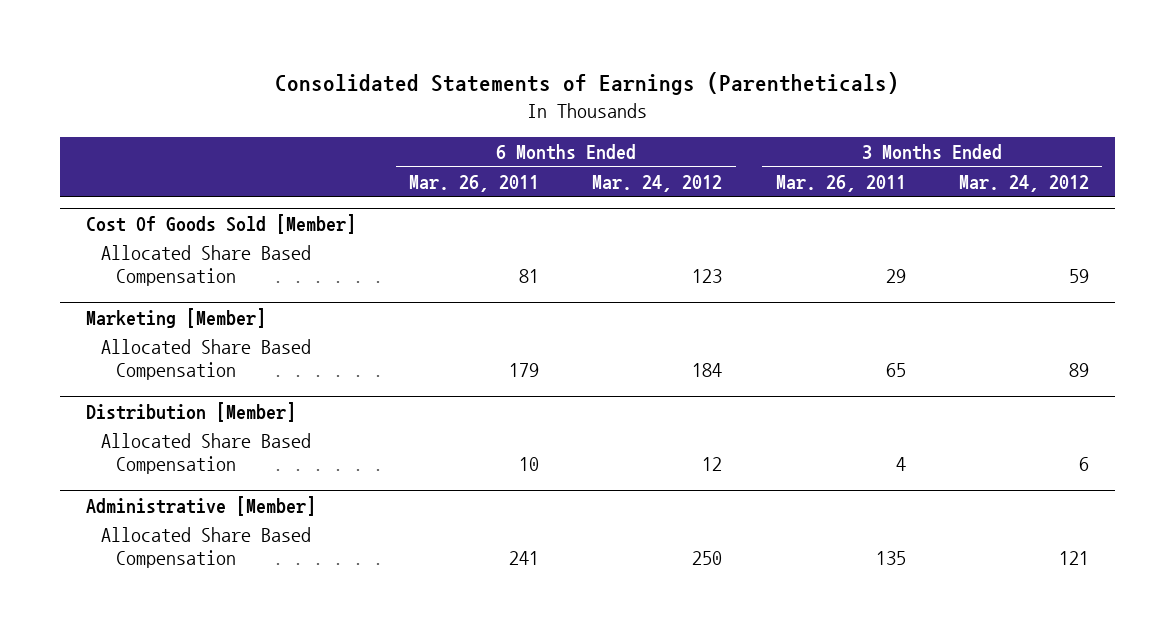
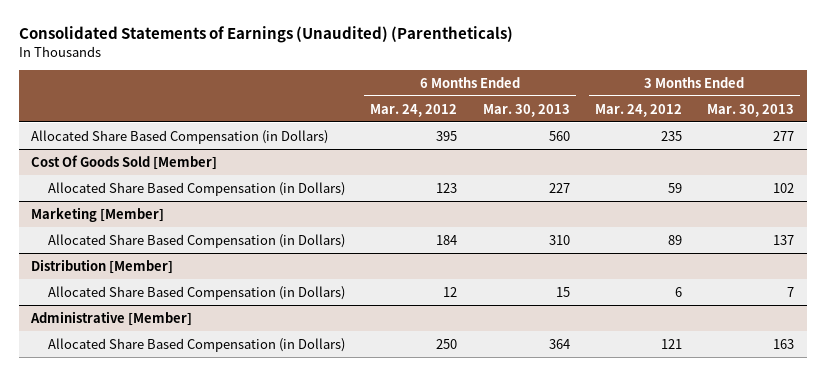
[275,72,900,96] Consolidated Statements of Earnings (Parentheticals) -> [18,26,513,44] Consolidated Statements of Earnings (Unaudited) (Parentheticals)
[409,174,540,192] Mar. 26, 2011 -> none
[775,174,906,192] Mar. 26, 2011 -> none
none -> [482,103,570,117] Mar. 30, 2013
none -> [706,103,794,117] Mar. 30, 2013
none -> [31,129,329,144] Allocated Share Based Compensation (in Dollars)
[101,245,312,287] Allocated Share Based Compensation -> [48,181,346,196] Allocated Share Based Compensation (in Dollars)
[101,339,312,381] Allocated Share Based Compensation -> [48,233,346,248] Allocated Share Based Compensation (in Dollars)
[101,433,312,475] Allocated Share Based Compensation -> [48,285,346,300] Allocated Share Based Compensation (in Dollars)
[101,527,312,569] Allocated Share Based Compensation -> [48,337,346,352] Allocated Share Based Compensation (in Dollars)

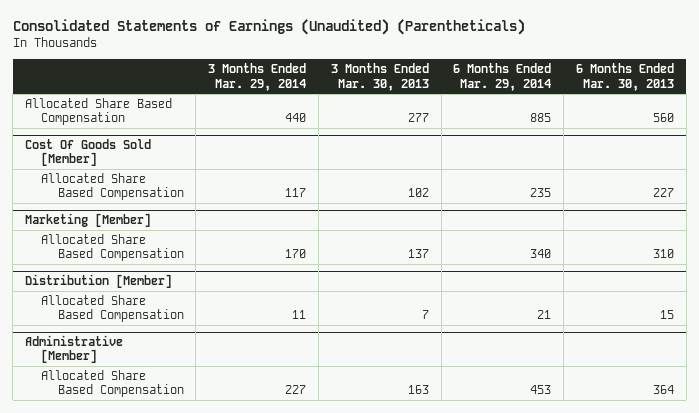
[370,103,458,117] Mar. 24, 2012 -> none
[594,103,682,117] Mar. 24, 2012 -> none
none -> [208,63,307,91] 3 Months Ended Mar. 29, 2014
none -> [453,63,552,91] 6 Months Ended Mar. 29, 2014
[31,129,329,144] Allocated Share Based Compensation (in Dollars) -> [25,97,173,126] Allocated Share Based Compensation
[48,181,346,196] Allocated Share Based Compensation (in Dollars) -> [41,172,184,201] Allocated Share Based Compensation
[48,233,346,248] Allocated Share Based Compensation (in Dollars) -> [41,233,184,262] Allocated Share Based Compensation
[48,285,346,300] Allocated Share Based Compensation (in Dollars) -> [41,294,184,323] Allocated Share Based Compensation
[48,337,346,352] Allocated Share Based Compensation (in Dollars) -> [41,369,184,398] Allocated Share Based Compensation

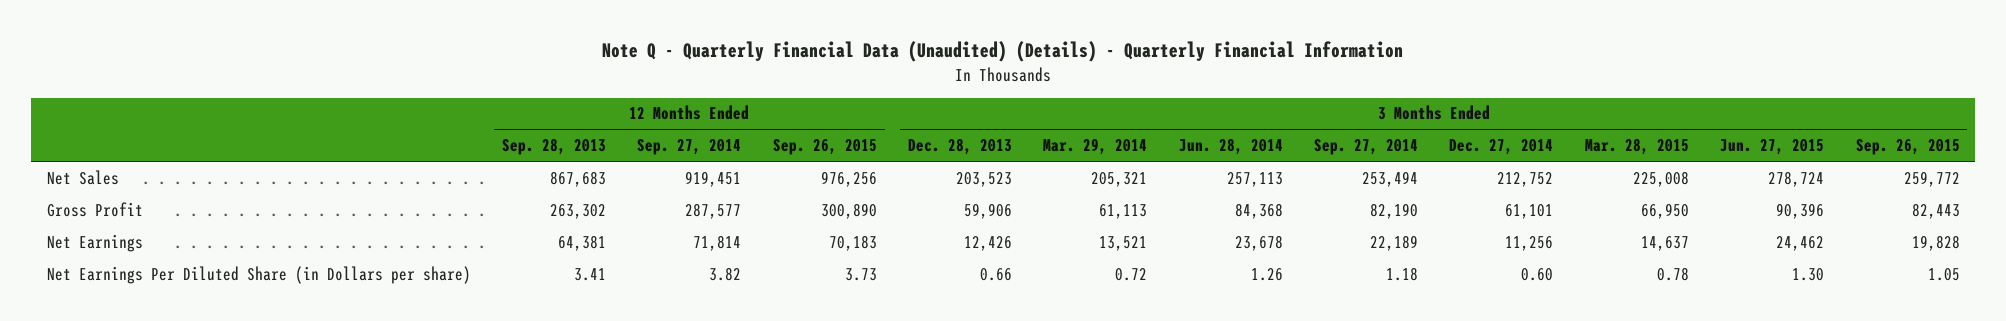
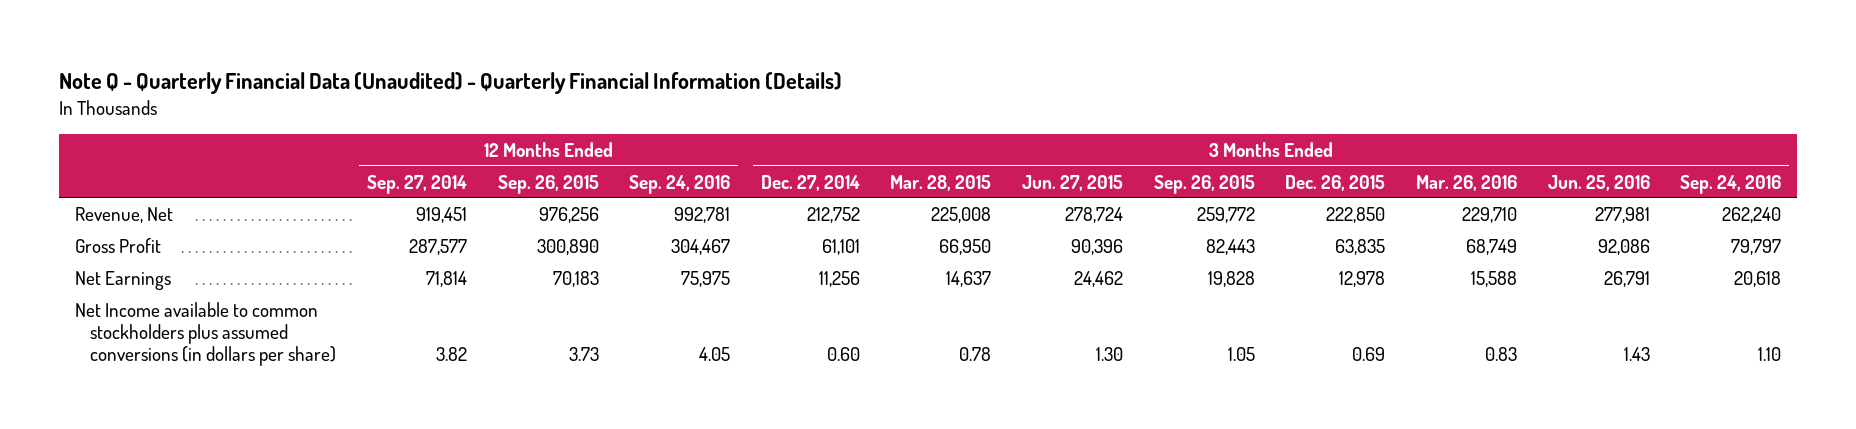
[602,41,1404,63] Note Q - Quarterly Financial Data (Unaudited) (Details) - Quarterly Financial Information -> [59,72,843,95] Note Q - Quarterly Financial Data (Unaudited) - Quarterly Financial Information (Details)
[501,138,606,156] Sep. 28, 2013 -> none
[908,138,1013,156] Dec. 28, 2013 -> none
[1043,138,1148,156] Mar. 29, 2014 -> none
[1178,138,1283,156] Jun. 28, 2014 -> none
[1314,139,1419,156] Sep. 27, 2014 -> none
none -> [629,174,731,194] Sep. 24, 2016
none -> [1285,174,1386,191] Dec. 26, 2015
none -> [1416,174,1518,191] Mar. 26, 2016
none -> [1547,174,1650,191] Jun. 25, 2016
none -> [1680,174,1782,194] Sep. 24, 2016
[46,169,119,185] Net Sales -> [74,206,173,223] Revenue, Net
[46,265,471,284] Net Earnings Per Diluted Share (in Dollars per share) -> [74,301,337,367] Net Income available to common stockholders plus assumed conversions (in dollars per share)

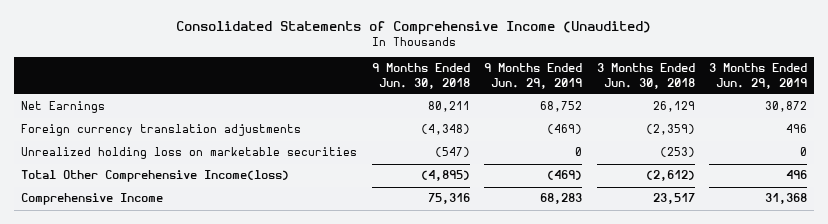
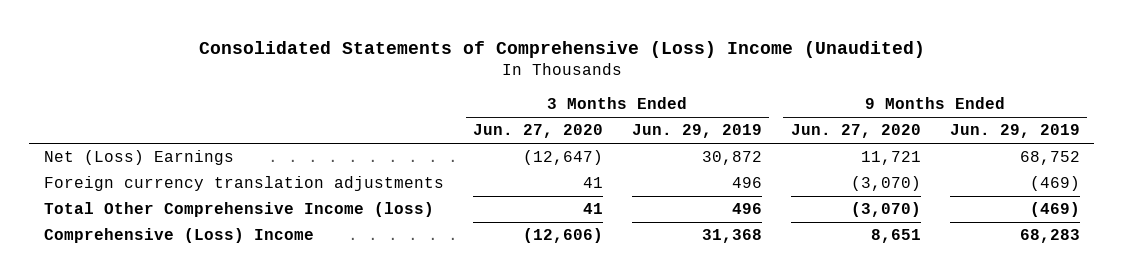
[176,21,652,36] Consolidated Statements of Comprehensive Income (Unaudited) -> [198,40,925,58] Consolidated Statements of Comprehensive (Loss) Income (Unaudited)
[371,63,470,89] 9 Months Ended Jun. 30, 2018 -> none
[596,63,695,89] 3 Months Ended Jun. 30, 2018 -> none
none -> [472,124,603,139] Jun. 27, 2020
none -> [790,124,921,139] Jun. 27, 2020
[21,101,106,114] Net Earnings -> [43,150,234,166] Net (Loss) Earnings
[21,147,358,160] Unrealized holding loss on marketable securities -> none
[21,170,290,183] Total Other Comprehensive Income(loss) -> [43,202,434,218] Total Other Comprehensive Income (loss)
[21,193,164,206] Comprehensive Income -> [43,228,314,244] Comprehensive (Loss) Income

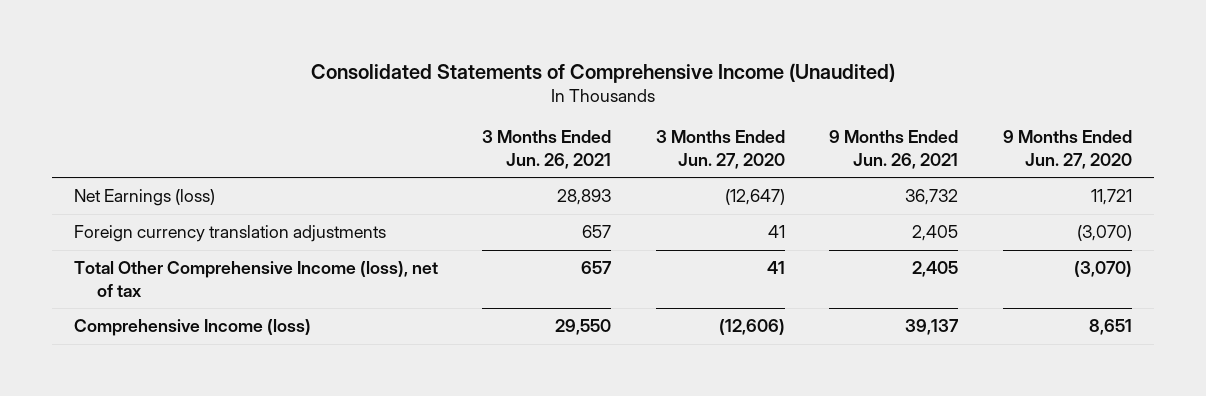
[198,40,925,58] Consolidated Statements of Comprehensive (Loss) Income (Unaudited) -> [310,62,895,83] Consolidated Statements of Comprehensive Income (Unaudited)
[631,124,762,139] Jun. 29, 2019 -> none
[949,124,1080,139] Jun. 29, 2019 -> none
none -> [482,130,612,169] 3 Months Ended Jun. 26, 2021
none -> [829,130,959,169] 9 Months Ended Jun. 26, 2021
[43,150,234,166] Net (Loss) Earnings -> [73,189,215,207] Net Earnings (loss)
[43,202,434,218] Total Other Comprehensive Income (loss) -> [73,261,438,297] Total Other Comprehensive Income (loss), net of tax
[43,228,314,244] Comprehensive (Loss) Income -> [73,319,311,337] Comprehensive Income (loss)

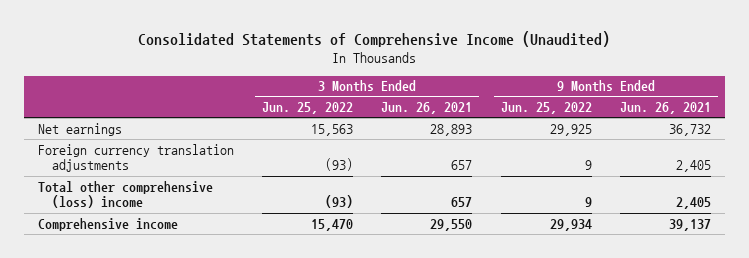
[655,130,785,169] 3 Months Ended Jun. 27, 2020 -> none
[1002,130,1132,169] 9 Months Ended Jun. 27, 2020 -> none
none -> [262,102,354,115] Jun. 25, 2022
none -> [500,102,592,115] Jun. 25, 2022
[73,189,215,207] Net Earnings (loss) -> [37,122,122,136] Net earnings
[73,261,438,297] Total Other Comprehensive Income (loss), net of tax -> [37,180,213,209] Total other comprehensive (loss) income
[73,319,311,337] Comprehensive Income (loss) -> [37,217,178,231] Comprehensive income

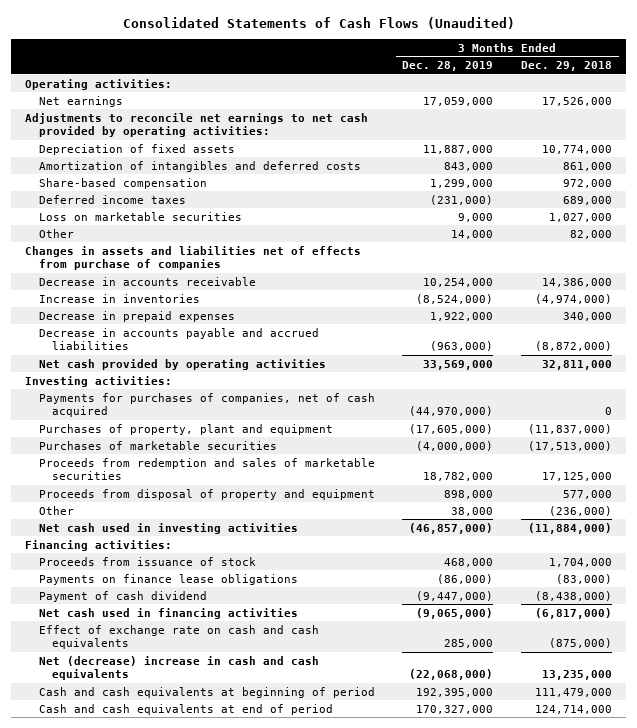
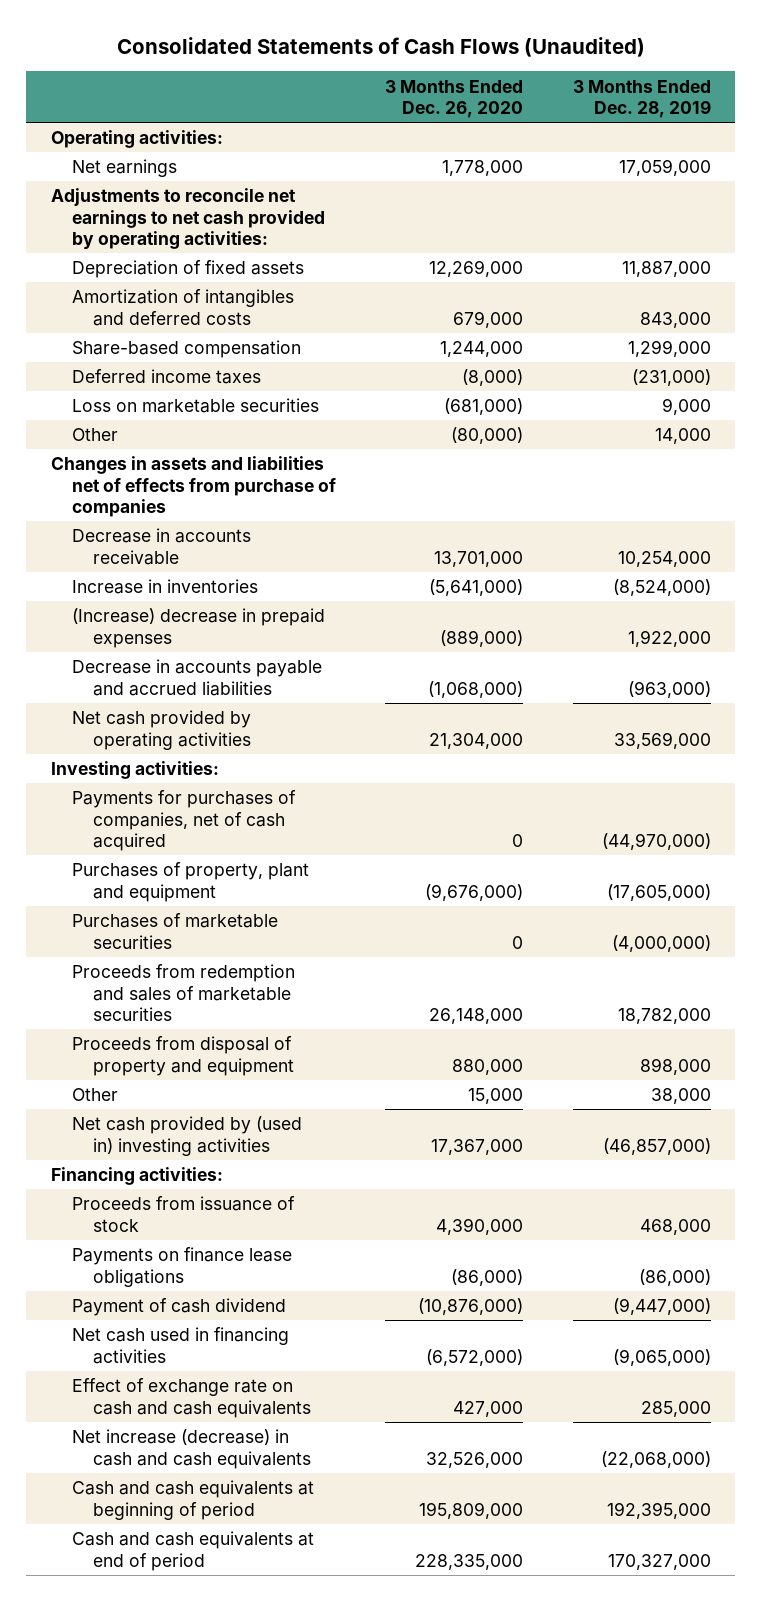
[521,61,613,72] Dec. 29, 2018 -> none
none -> [385,79,524,118] 3 Months Ended Dec. 26, 2020
[38,310,235,322] Decrease in prepaid expenses -> [72,608,326,648] (Increase) decrease in prepaid expenses
[38,522,298,534] Net cash used in investing activities -> [72,1116,303,1156] Net cash provided by (used in) investing activities
[38,655,319,681] Net (decrease) increase in cash and cash equivalents -> [72,1429,312,1469] Net increase (decrease) in cash and cash equivalents

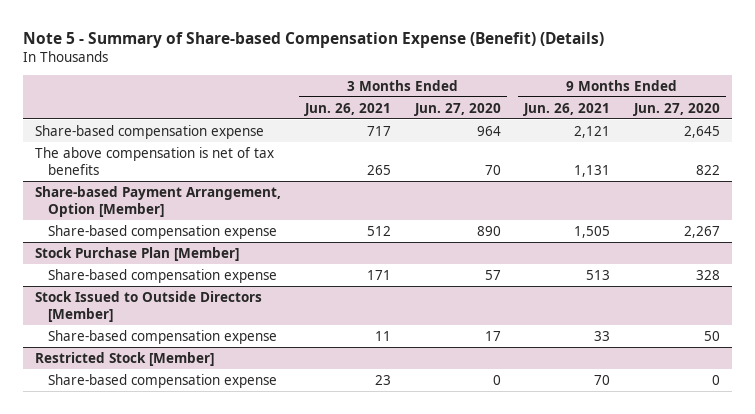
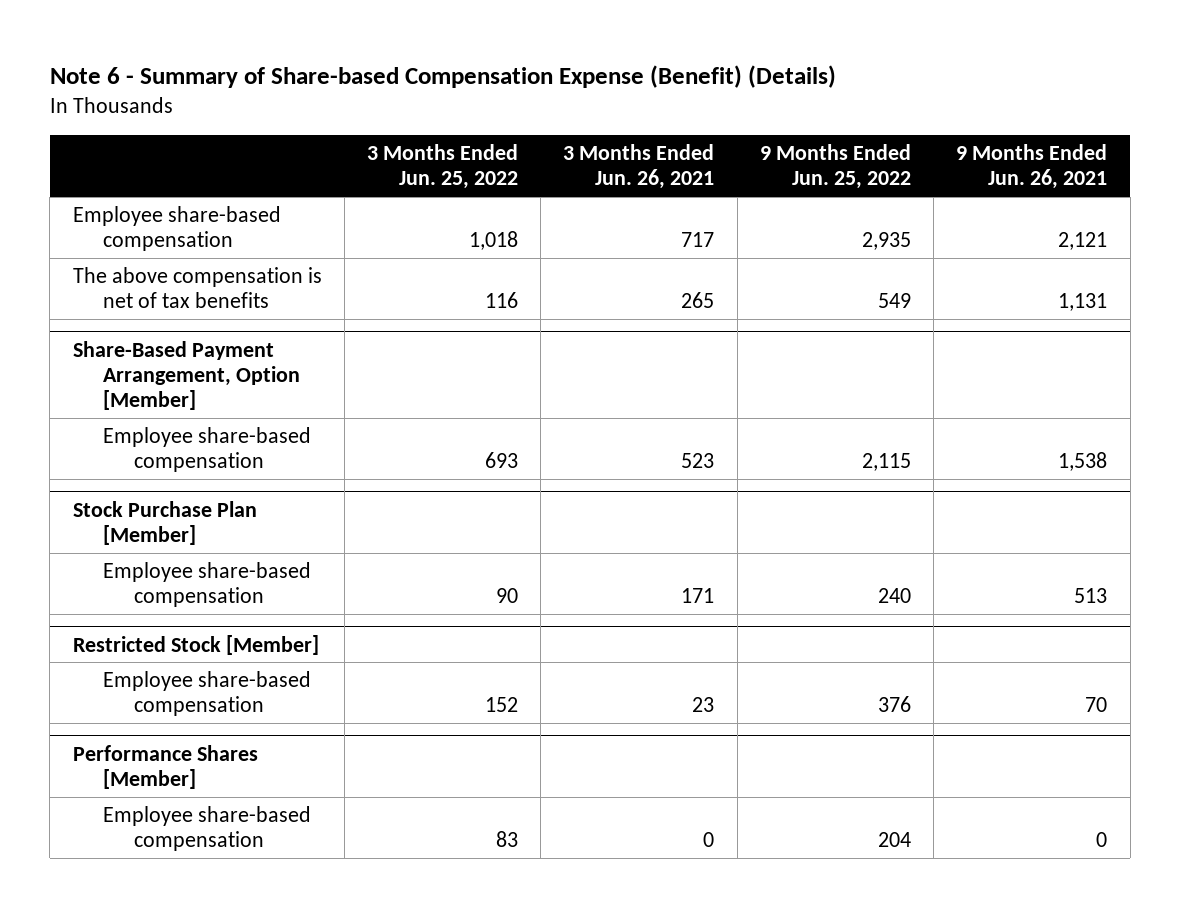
[23,31,605,48] Note 5 - Summary of Share-based Compensation Expense (Benefit) (Details) -> [49,64,836,88] Note 6 - Summary of Share-based Compensation Expense (Benefit) (Details)
[413,102,501,116] Jun. 27, 2020 -> none
[632,102,720,116] Jun. 27, 2020 -> none
none -> [366,144,518,190] 3 Months Ended Jun. 25, 2022
none -> [759,144,911,190] 9 Months Ended Jun. 25, 2022
[35,124,265,139] Share-based compensation expense -> [72,205,281,252] Employee share-based compensation
[35,185,282,217] Share-based Payment Arrangement, Option [Member] -> [72,340,301,411] Share-Based Payment Arrangement, Option [Member]
[47,224,277,239] Share-based compensation expense -> [103,426,312,473] Employee share-based compensation
[366,225,391,236] 512 -> [681,453,715,469] 523
[574,225,611,238] 1,505 -> [1058,452,1108,472] 1,538
[35,290,263,322] Stock Issued to Outside Directors [Member] -> none
[47,329,277,344] Share-based compensation expense -> none
[47,268,277,283] Share-based compensation expense -> [103,561,312,608] Employee share-based compensation
[47,373,277,388] Share-based compensation expense -> [103,670,312,717] Employee share-based compensation
none -> [72,744,258,790] Performance Shares [Member]
none -> [103,805,312,852] Employee share-based compensation

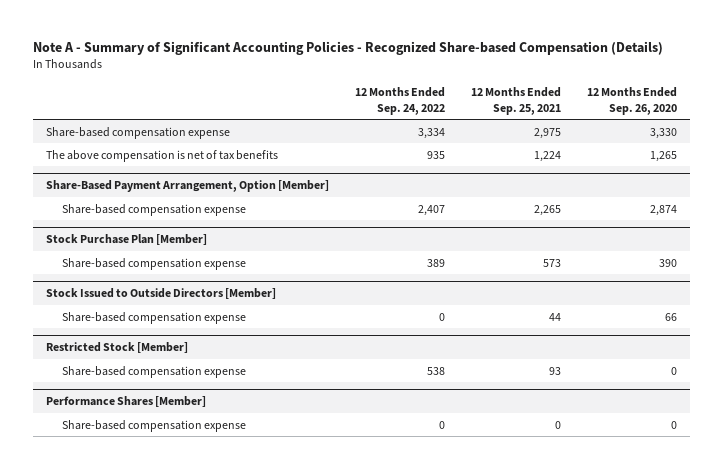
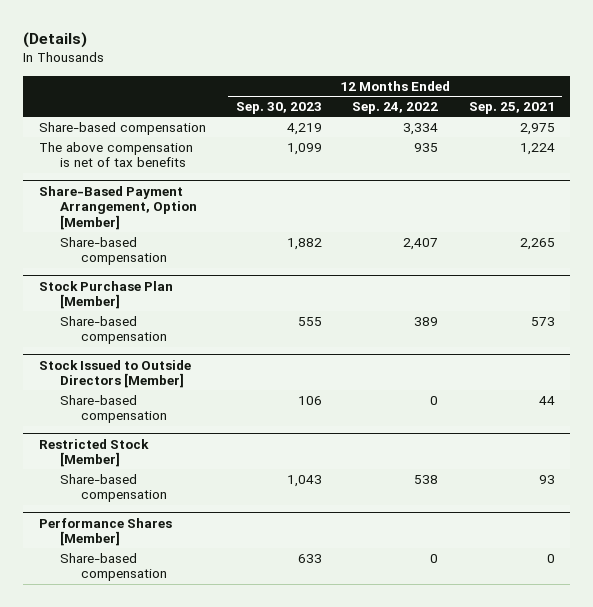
[32,40,663,55] Note A - Summary of Significant Accounting Policies - Recognized Share-based Compensation (Details) -> [23,32,88,49] (Details)
[586,87,677,115] 12 Months Ended Sep. 26, 2020 -> none
none -> [235,102,322,115] Sep. 30, 2023
[45,126,230,139] Share-based compensation expense -> [38,121,206,135] Share-based compensation
[61,203,246,216] Share-based compensation expense -> [60,236,168,266] Share-based compensation
[61,257,246,270] Share-based compensation expense -> [60,315,168,345] Share-based compensation
[61,311,246,324] Share-based compensation expense -> [60,394,168,424] Share-based compensation
[61,365,246,378] Share-based compensation expense -> [60,473,168,503] Share-based compensation
[61,419,246,432] Share-based compensation expense -> [60,552,168,582] Share-based compensation

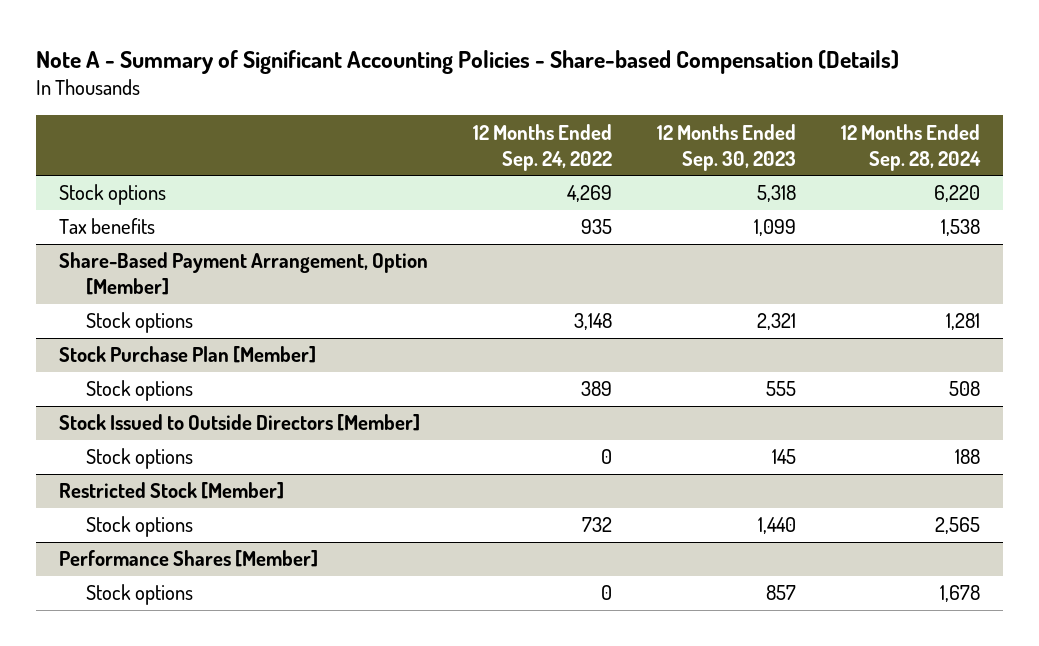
[23,32,88,49] (Details) -> [36,49,900,74] Note A - Summary of Significant Accounting Policies - Share-based Compensation (Details)
[468,102,555,115] Sep. 25, 2021 -> none
none -> [841,123,982,171] 12 Months Ended Sep. 28, 2024
[38,121,206,135] Share-based compensation -> none
none -> [58,184,166,206] Stock options
[38,141,193,168] The above compensation is net of tax benefits -> [58,218,155,235] Tax benefits
[60,236,168,266] Share-based compensation -> none
none -> [86,312,194,334] Stock options
[60,315,168,345] Share-based compensation -> [86,380,194,402] Stock options
[60,394,168,424] Share-based compensation -> none
none -> [86,448,194,470] Stock options
[60,473,168,503] Share-based compensation -> none
none -> [86,516,194,538] Stock options
[60,552,168,582] Share-based compensation -> none
none -> [86,584,194,606] Stock options

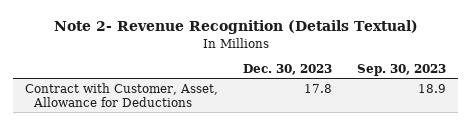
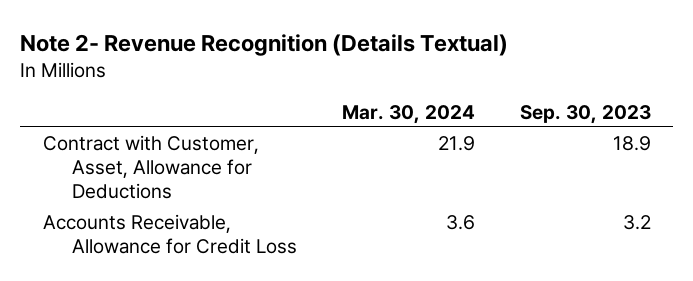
[243,64,333,76] Dec. 30, 2023 -> none
none -> [341,104,475,124] Mar. 30, 2024
none -> [42,214,297,255] Accounts Receivable, Allowance for Credit Loss

